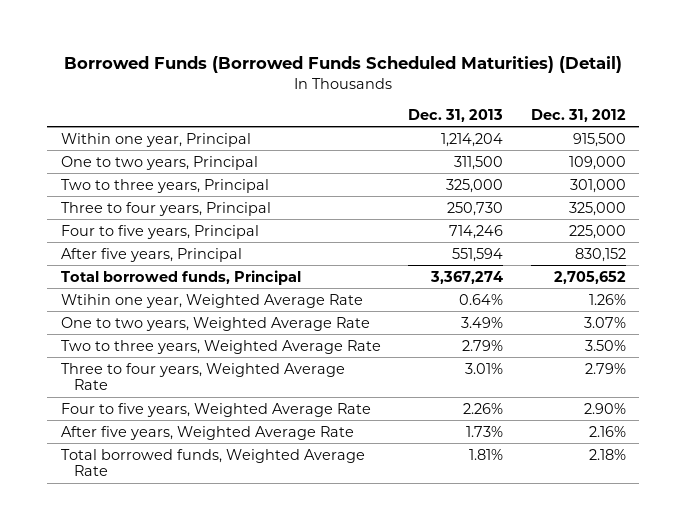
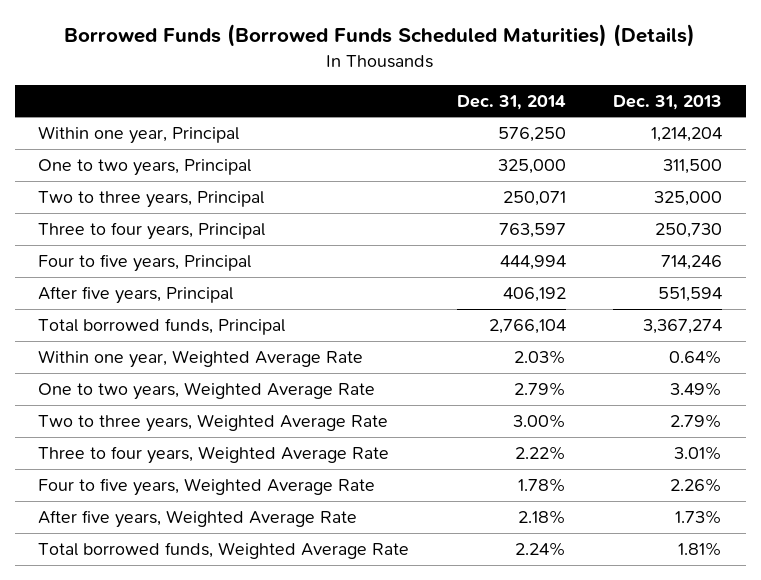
[64,56,623,74] Borrowed Funds (Borrowed Funds Scheduled Maturities) (Detail) -> [64,24,696,48] Borrowed Funds (Borrowed Funds Scheduled Maturities) (Details)
[530,108,626,122] Dec. 31, 2012 -> none
none -> [456,94,566,110] Dec. 31, 2014
[60,293,363,308] Wtihin one year, Weighted Average Rate -> [38,350,364,369] Within one year, Weighted Average Rate

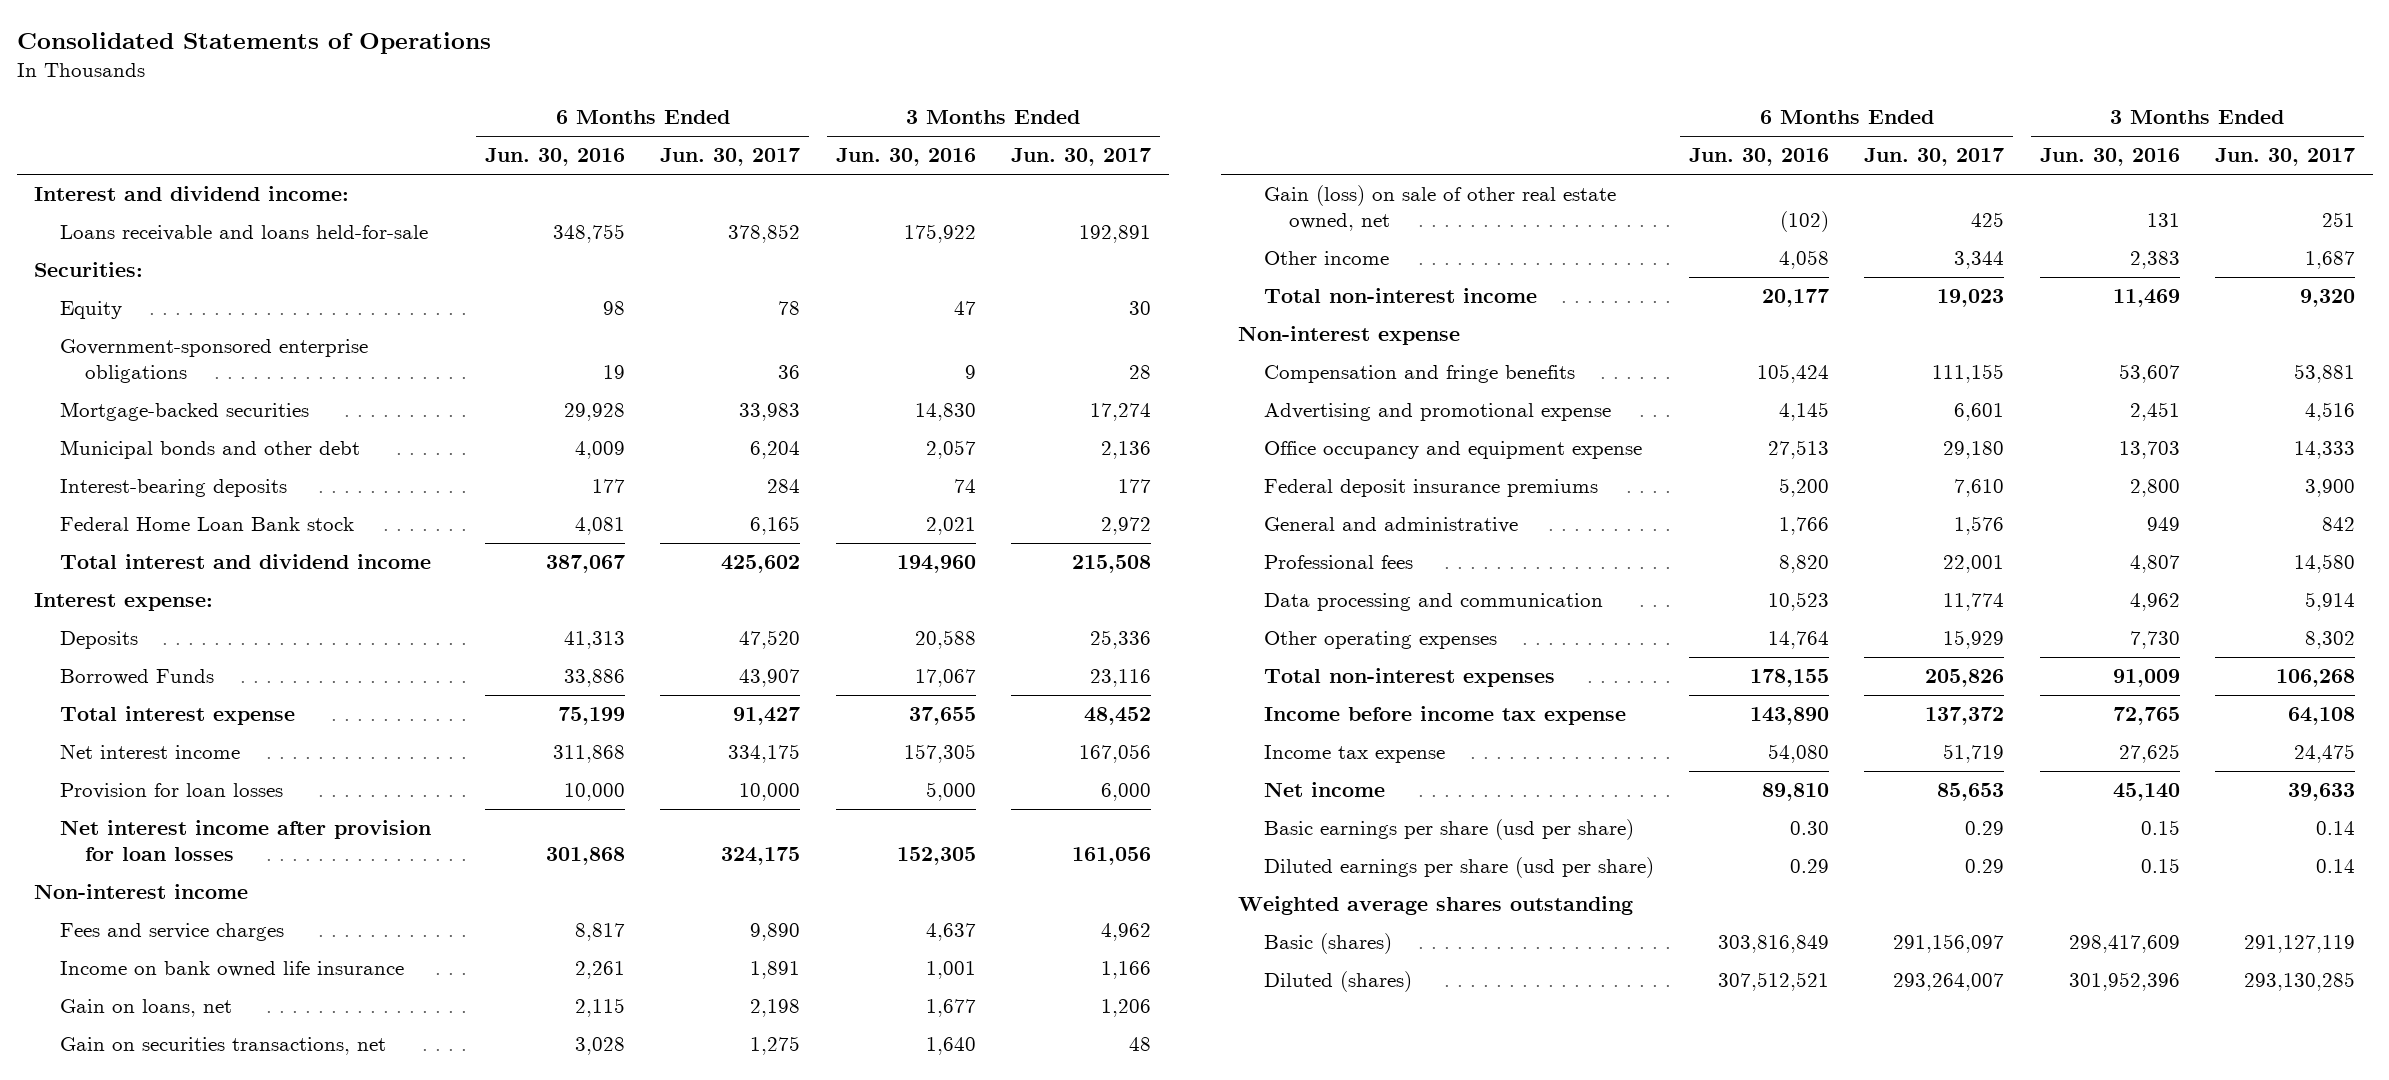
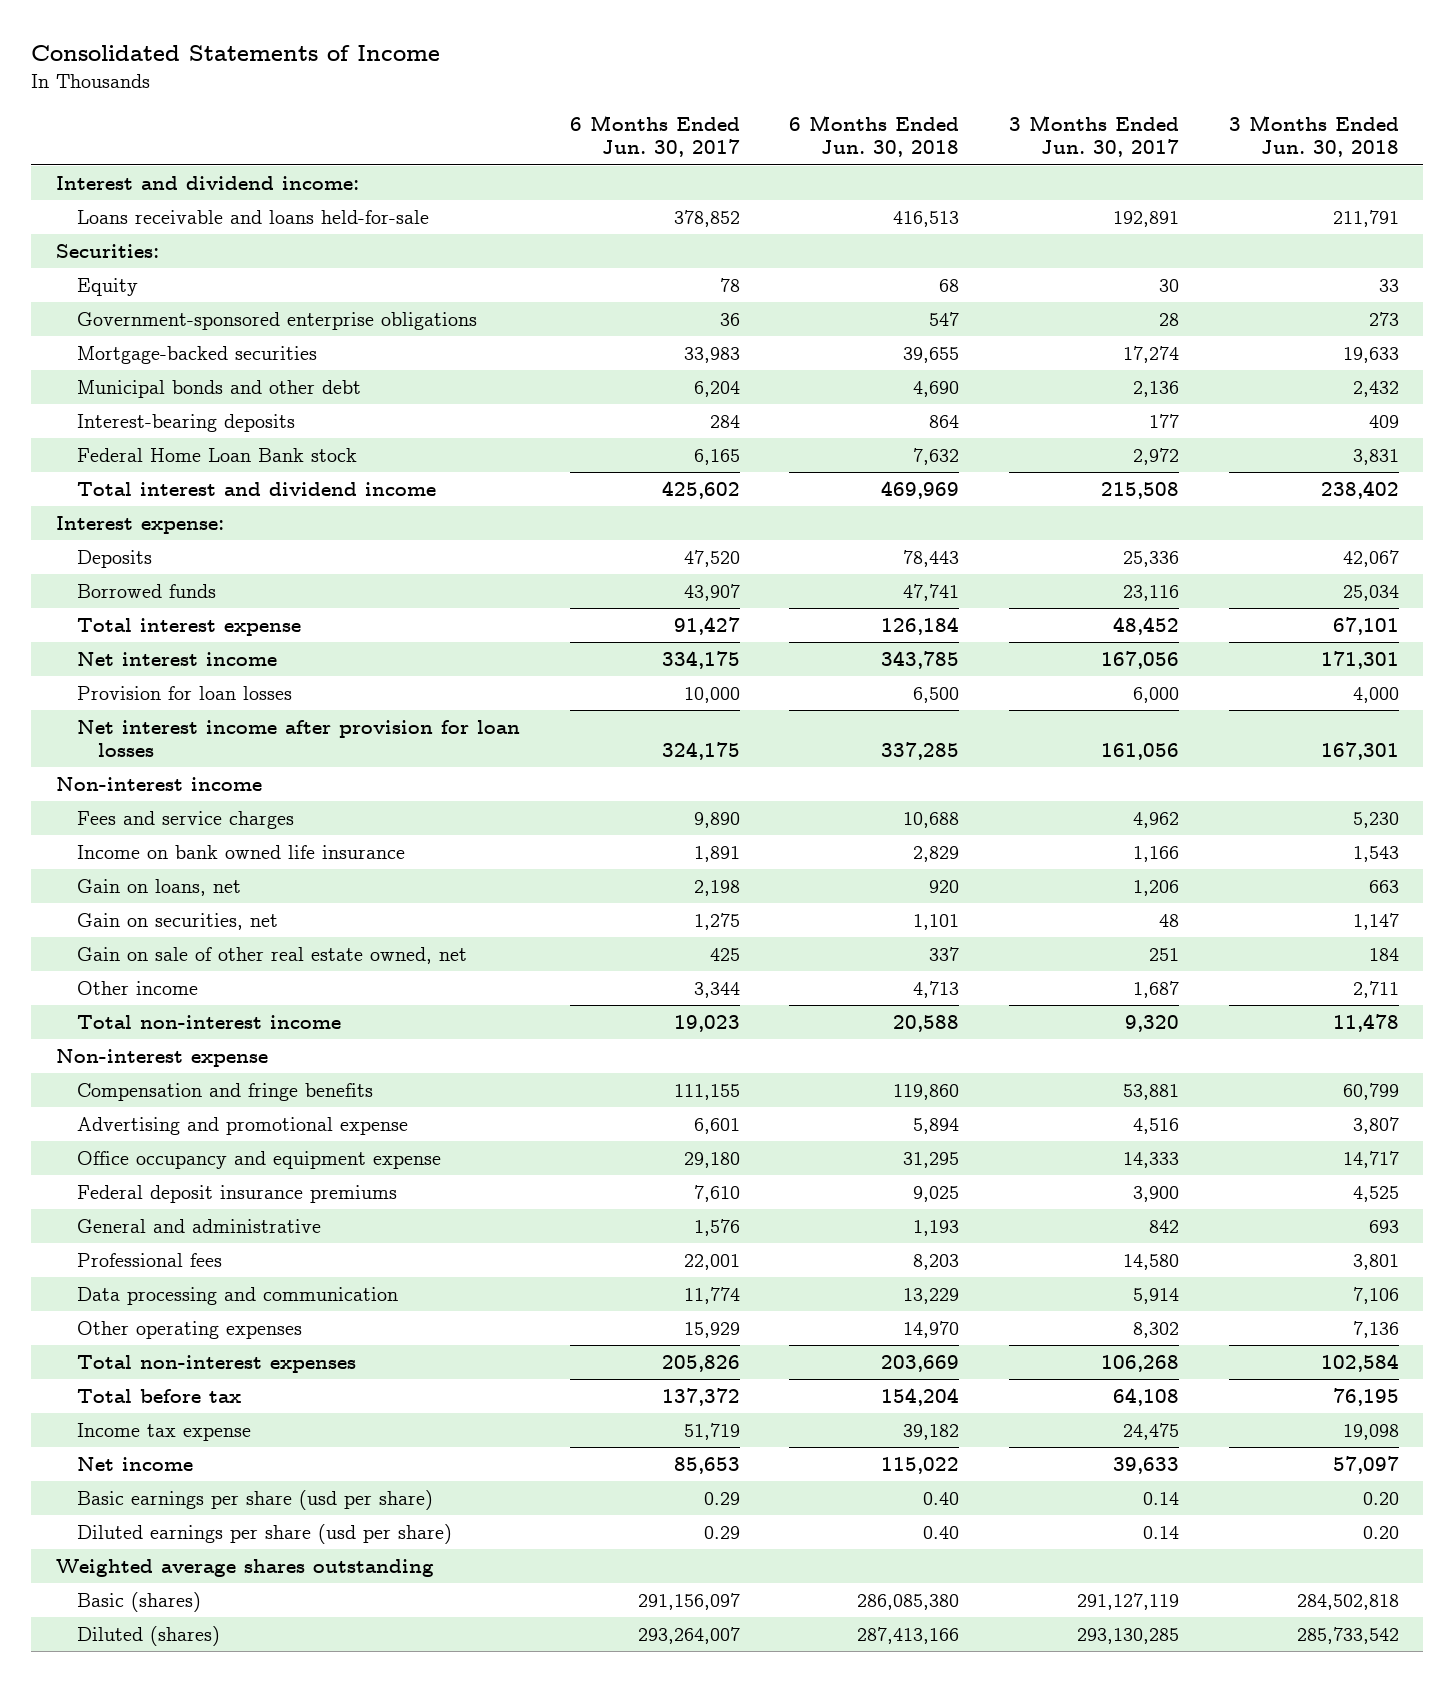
[16,32,491,55] Consolidated Statements of Operations -> [30,45,440,62] Consolidated Statements of Income
[484,148,625,167] Jun. 30, 2016 -> none
[835,148,976,167] Jun. 30, 2016 -> none
none -> [789,115,960,158] 6 Months Ended Jun. 30, 2018
none -> [1228,115,1399,158] 3 Months Ended Jun. 30, 2018
[59,669,214,686] Borrowed Funds -> [76,583,216,598] Borrowed funds
[59,1037,386,1056] Gain on securities transactions, net -> [76,912,278,930] Gain on securities, net
[1263,185,1616,232] Gain (loss) on sale of other real estate owned, net -> [76,946,467,964] Gain on sale of other real estate owned, net
[1263,706,1626,726] Income before income tax expense -> [76,1388,241,1403] Total before tax

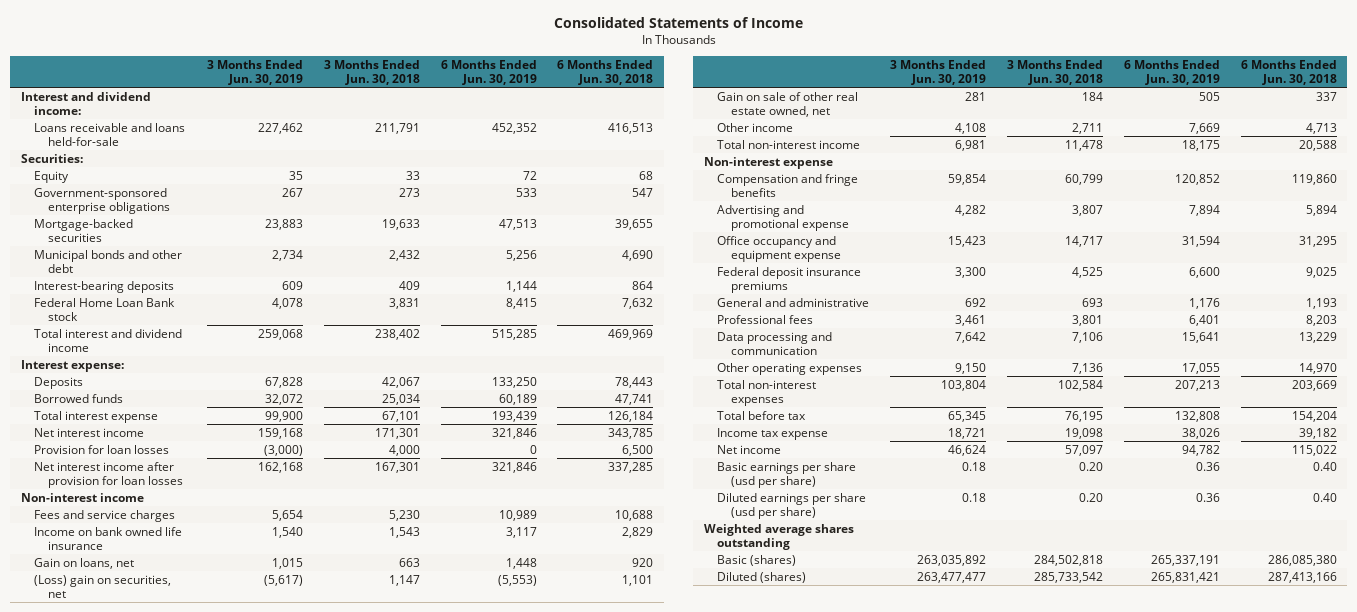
[569,115,740,158] 6 Months Ended Jun. 30, 2017 -> none
[1008,115,1179,158] 3 Months Ended Jun. 30, 2017 -> none
none -> [206,59,303,85] 3 Months Ended Jun. 30, 2019
none -> [440,59,537,85] 6 Months Ended Jun. 30, 2019
[76,912,278,930] Gain on securities, net -> [34,574,172,598] (Loss) gain on securities, net

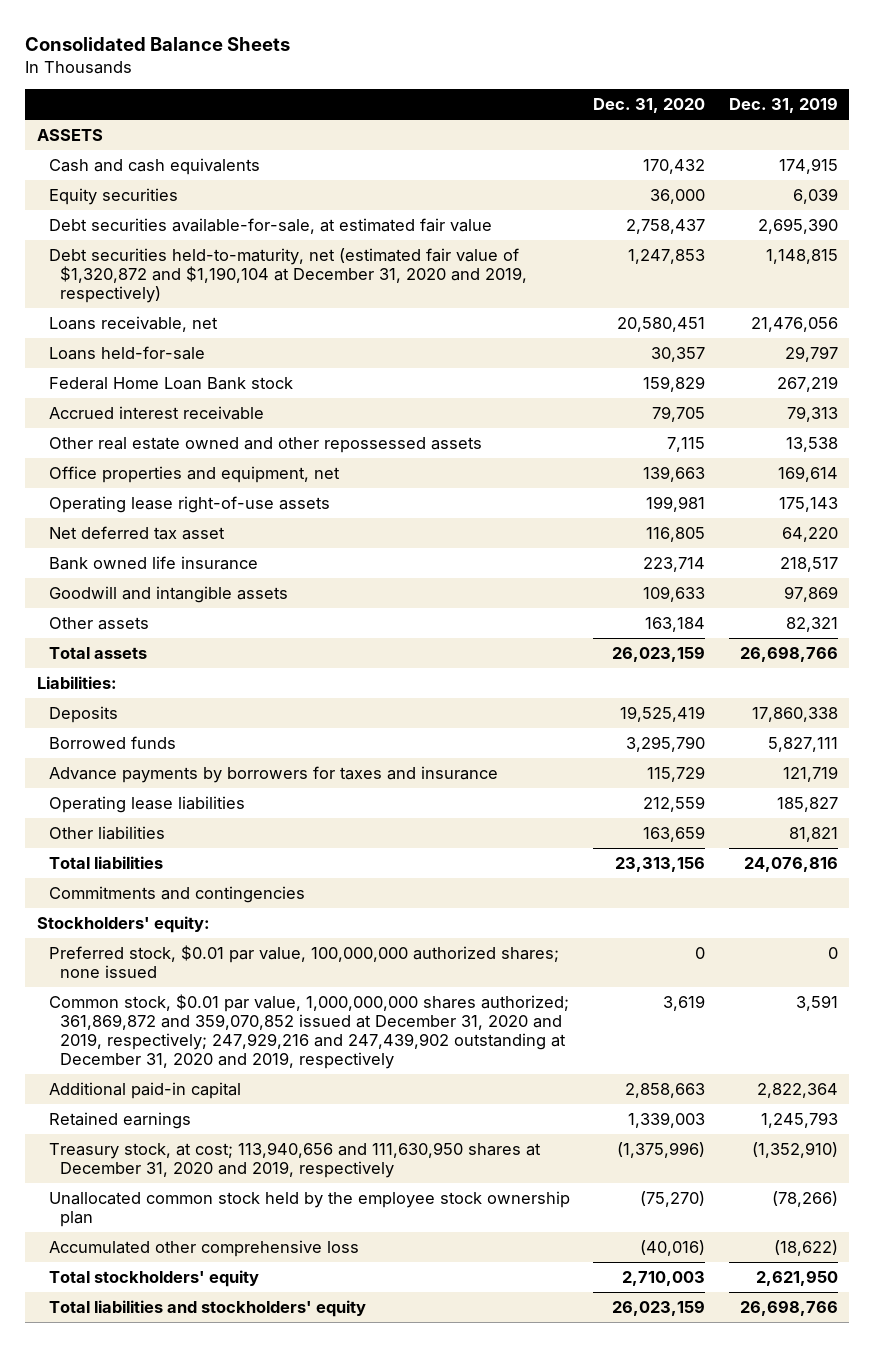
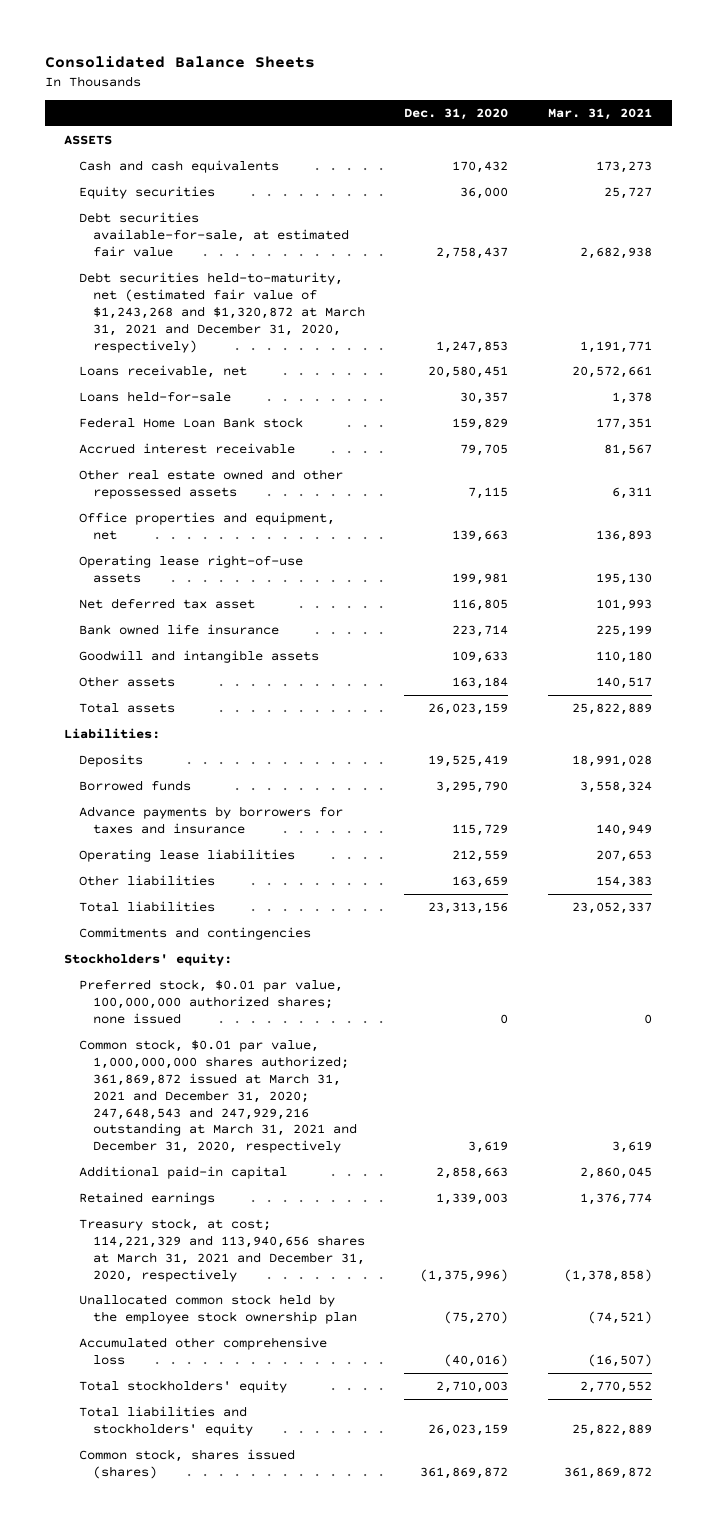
[728,96,838,113] Dec. 31, 2019 -> none
none -> [547,108,652,121] Mar. 31, 2021
[48,248,528,303] Debt securities held-to-maturity, net (estimated fair value of $1,320,872 and $1,190,104 at December 31, 2020 and 2019, respectively) -> [78,272,365,353] Debt securities held-to-maturity, net (estimated fair value of $1,243,268 and $1,320,872 at March 31, 2021 and December 31, 2020, respectively)
[48,994,569,1069] Common stock, $0.01 par value, 1,000,000,000 shares authorized; 361,869,872 and 359,070,852 issued at December 31, 2020 and 2019, respectively; 247,929,216 and 247,439,902 outstanding at December 31, 2020 and 2019, respectively -> [78,1039,357,1154] Common stock, $0.01 par value, 1,000,000,000 shares authorized; 361,869,872 issued at March 31, 2021 and December 31, 2020; 247,648,543 and 247,929,216 outstanding at March 31, 2021 and December 31, 2020, respectively
[48,1142,541,1178] Treasury stock, at cost; 113,940,656 and 111,630,950 shares at December 31, 2020 and 2019, respectively -> [78,1218,365,1282] Treasury stock, at cost; 114,221,329 and 113,940,656 shares at March 31, 2021 and December 31, 2020, respectively
none -> [78,1449,295,1479] Common stock, shares issued (shares)

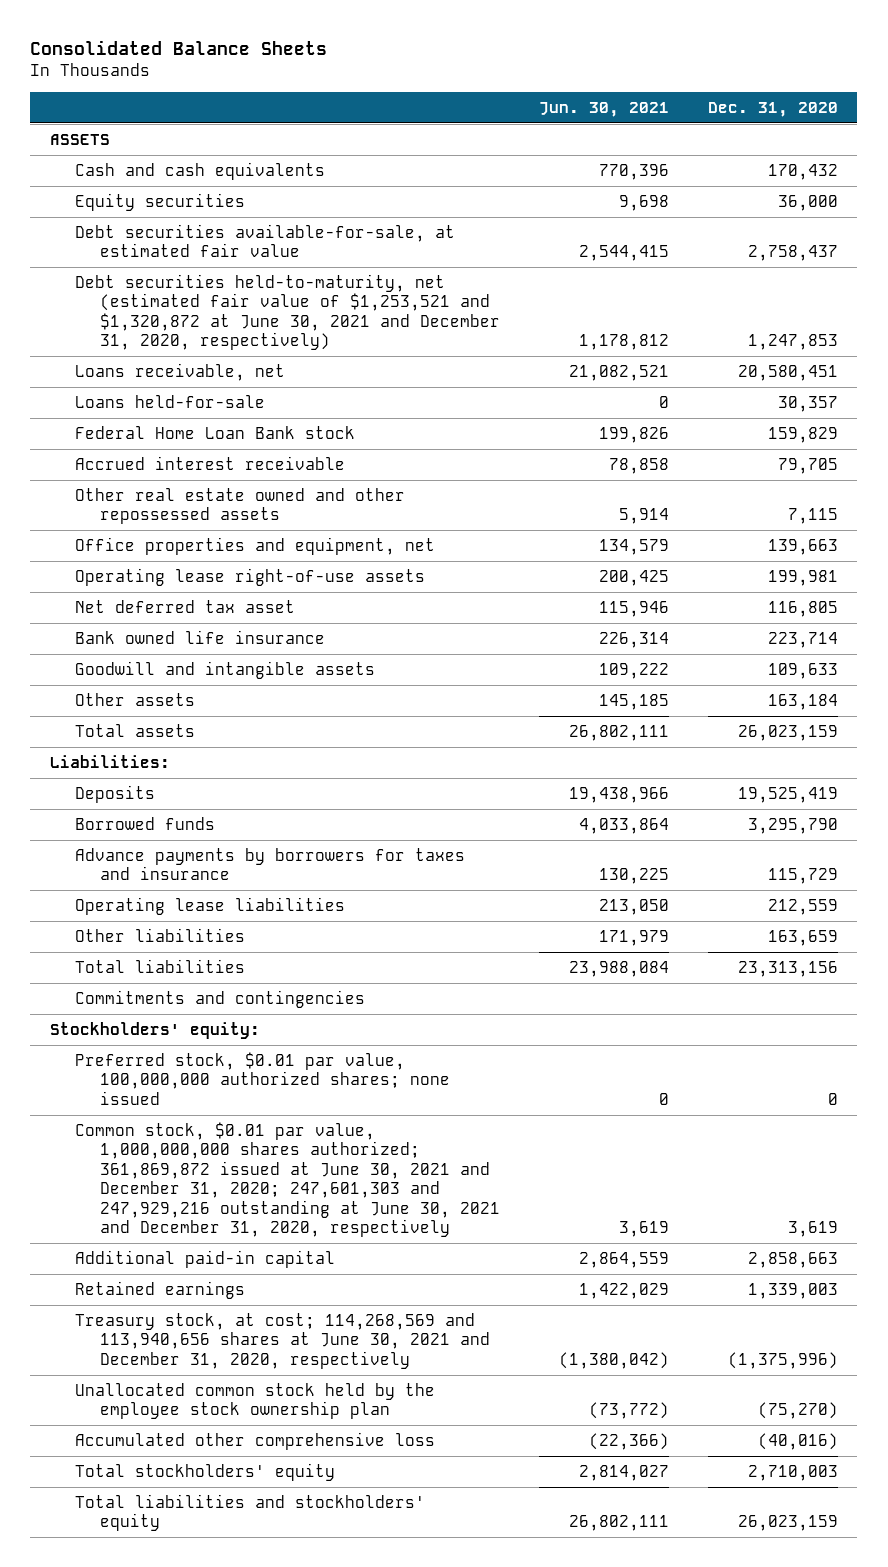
[547,108,652,121] Mar. 31, 2021 -> none
none -> [538,102,669,118] Jun. 30, 2021
[78,272,365,353] Debt securities held-to-maturity, net (estimated fair value of $1,243,268 and $1,320,872 at March 31, 2021 and December 31, 2020, respectively) -> [74,273,501,351] Debt securities held-to-maturity, net (estimated fair value of $1,253,521 and $1,320,872 at June 30, 2021 and December 31, 2020, respectively)
[78,1039,357,1154] Common stock, $0.01 par value, 1,000,000,000 shares authorized; 361,869,872 issued at March 31, 2021 and December 31, 2020; 247,648,543 and 247,929,216 outstanding at March 31, 2021 and December 31, 2020, respectively -> [74,1121,501,1238] Common stock, $0.01 par value, 1,000,000,000 shares authorized; 361,869,872 issued at June 30, 2021 and December 31, 2020; 247,601,303 and 247,929,216 outstanding at June 30, 2021 and December 31, 2020, respectively
[78,1218,365,1282] Treasury stock, at cost; 114,221,329 and 113,940,656 shares at March 31, 2021 and December 31, 2020, respectively -> [74,1312,491,1369] Treasury stock, at cost; 114,268,569 and 113,940,656 shares at June 30, 2021 and December 31, 2020, respectively
[78,1449,295,1479] Common stock, shares issued (shares) -> none

